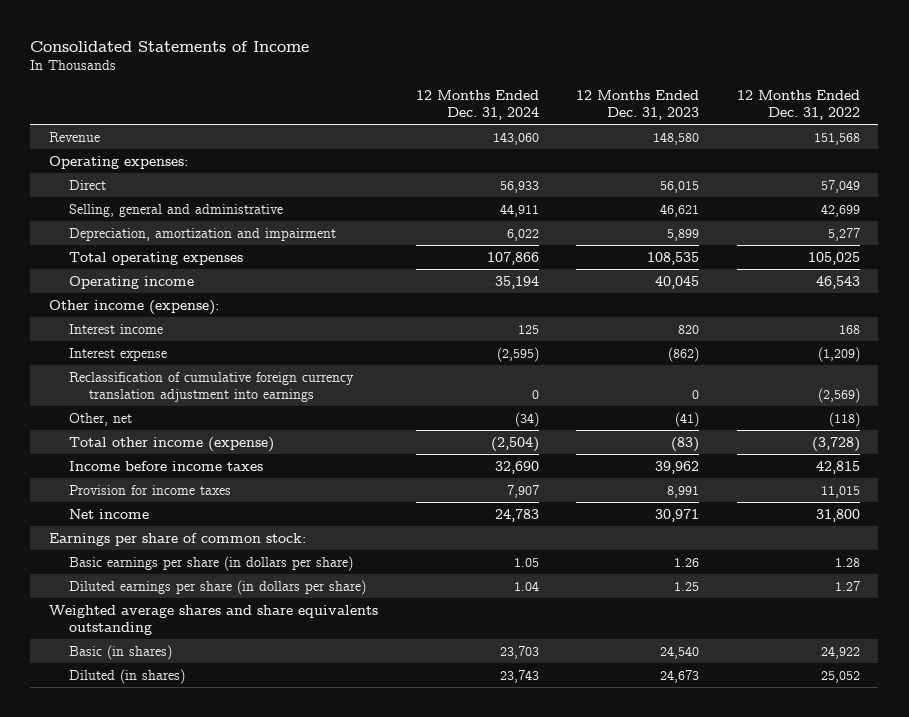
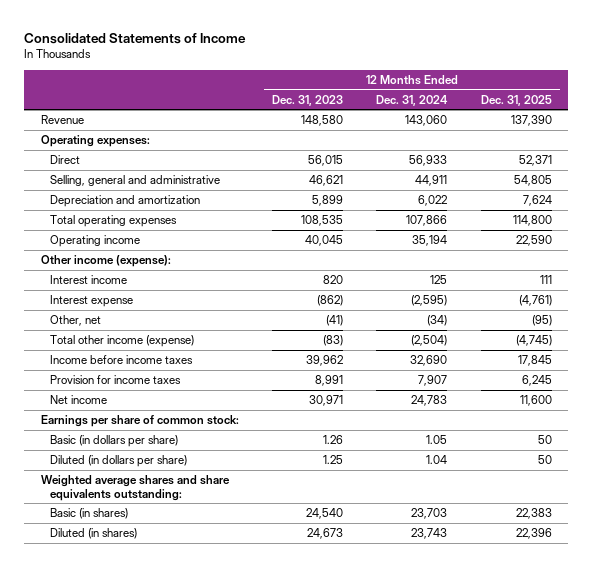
[736,90,860,121] 12 Months Ended Dec. 31, 2022 -> none
none -> [480,94,552,106] Dec. 31, 2025
[69,227,337,241] Depreciation, amortization and impairment -> [50,195,201,208] Depreciation and amortization
[69,371,355,402] Reclassification of cumulative foreign currency translation adjustment into earnings -> none
[69,555,354,571] Basic earnings per share (in dollars per share) -> [50,435,179,448] Basic (in dollars per share)
[69,579,367,595] Diluted earnings per share (in dollars per share) -> [50,455,188,468] Diluted (in dollars per share)
[49,604,379,635] Weighted average shares and share equivalents outstanding -> [41,475,231,501] Weighted average shares and share equivalents outstanding:

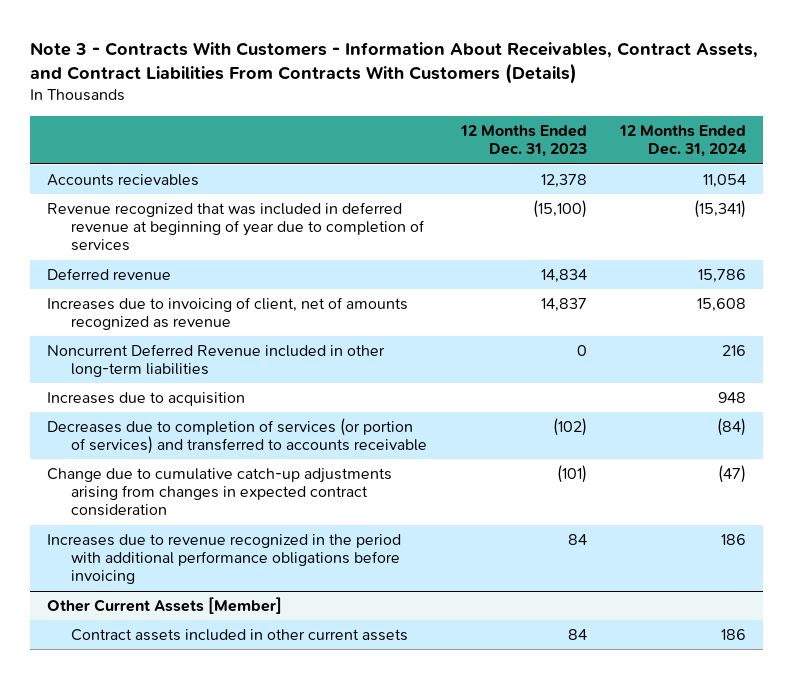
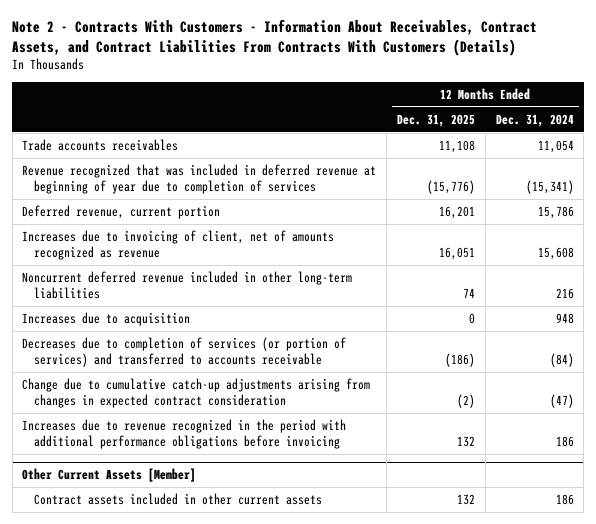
[30,41,759,85] Note 3 - Contracts With Customers - Information About Receivables, Contract Assets, and Contract Liabilities From Contracts With Customers (Details) -> [12,18,538,56] Note 2 - Contracts With Customers - Information About Receivables, Contract Assets, and Contract Liabilities From Contracts With Customers (Details)
[459,125,587,158] 12 Months Ended Dec. 31, 2023 -> none
none -> [397,113,476,127] Dec. 31, 2025
[47,173,200,186] Accounts recievables -> [22,138,179,151] Trade accounts receivables
[47,267,172,280] Deferred revenue -> [22,204,221,219] Deferred revenue, current portion
[47,343,386,378] Noncurrent Deferred Revenue included in other long-term liabilities -> [22,270,353,299] Noncurrent deferred revenue included in other long-term liabilities

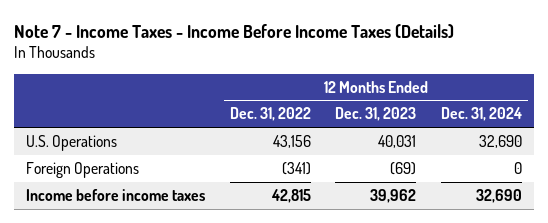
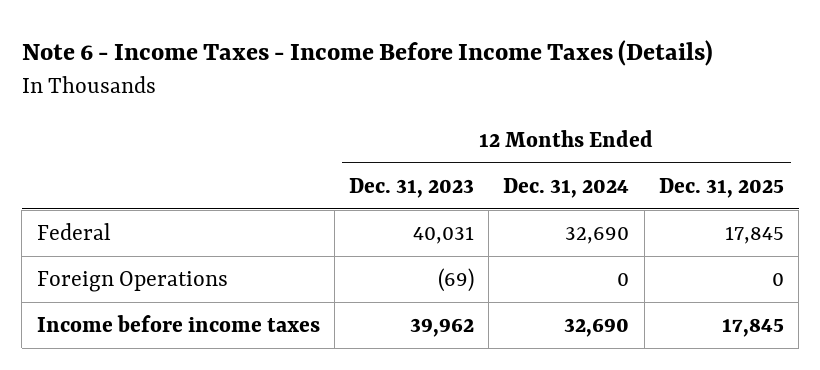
[14,23,455,38] Note 7 - Income Taxes - Income Before Income Taxes (Details) -> [21,39,713,66] Note 6 - Income Taxes - Income Before Income Taxes (Details)
[229,107,311,122] Dec. 31, 2022 -> none
none -> [658,177,784,198] Dec. 31, 2025
[26,134,118,151] U.S. Operations -> [36,222,111,240] Federal

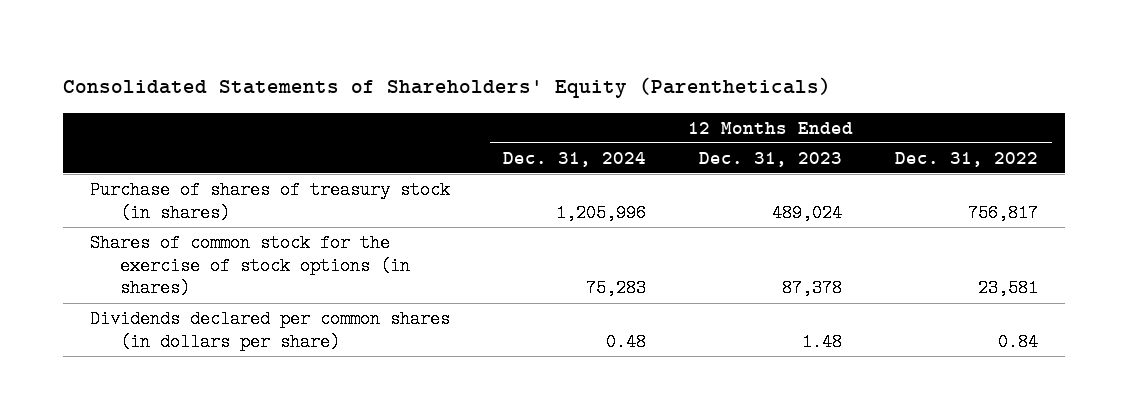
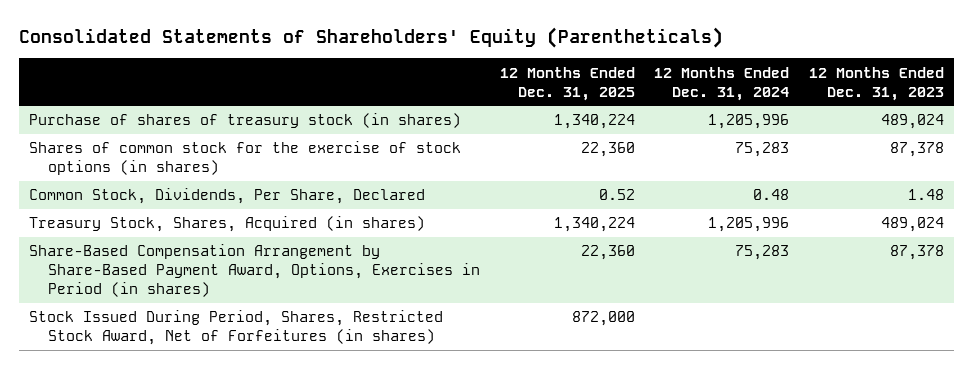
[895,151,1039,167] Dec. 31, 2022 -> none
none -> [499,66,635,101] 12 Months Ended Dec. 31, 2025
[89,309,450,351] Dividends declared per common shares (in dollars per share) -> [29,188,426,205] Common Stock, Dividends, Per Share, Declared
none -> [29,216,426,233] Treasury Stock, Shares, Acquired (in shares)
none -> [29,244,480,298] Share-Based Compensation Arrangement by Share-Based Payment Award, Options, Exercises in Period (in shares)
none -> [29,310,444,346] Stock Issued During Period, Shares, Restricted Stock Award, Net of Forfeitures (in shares)

